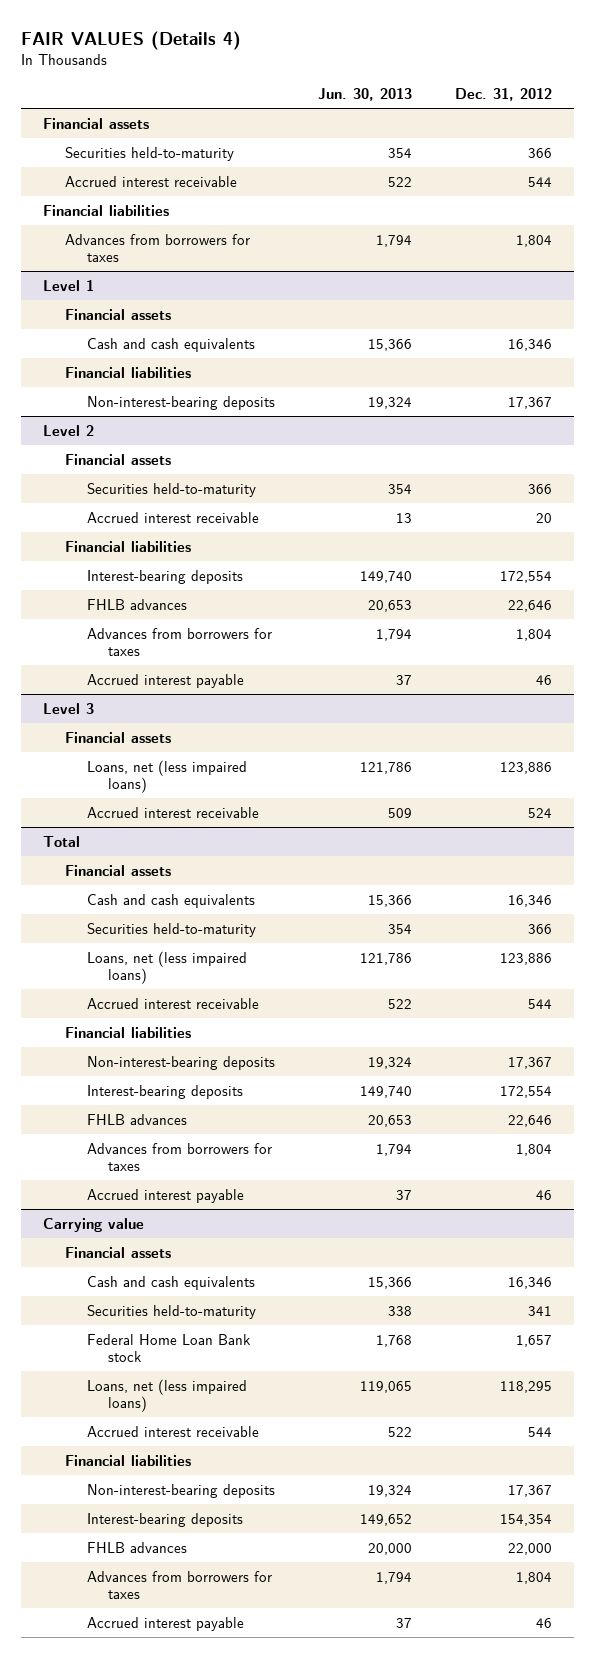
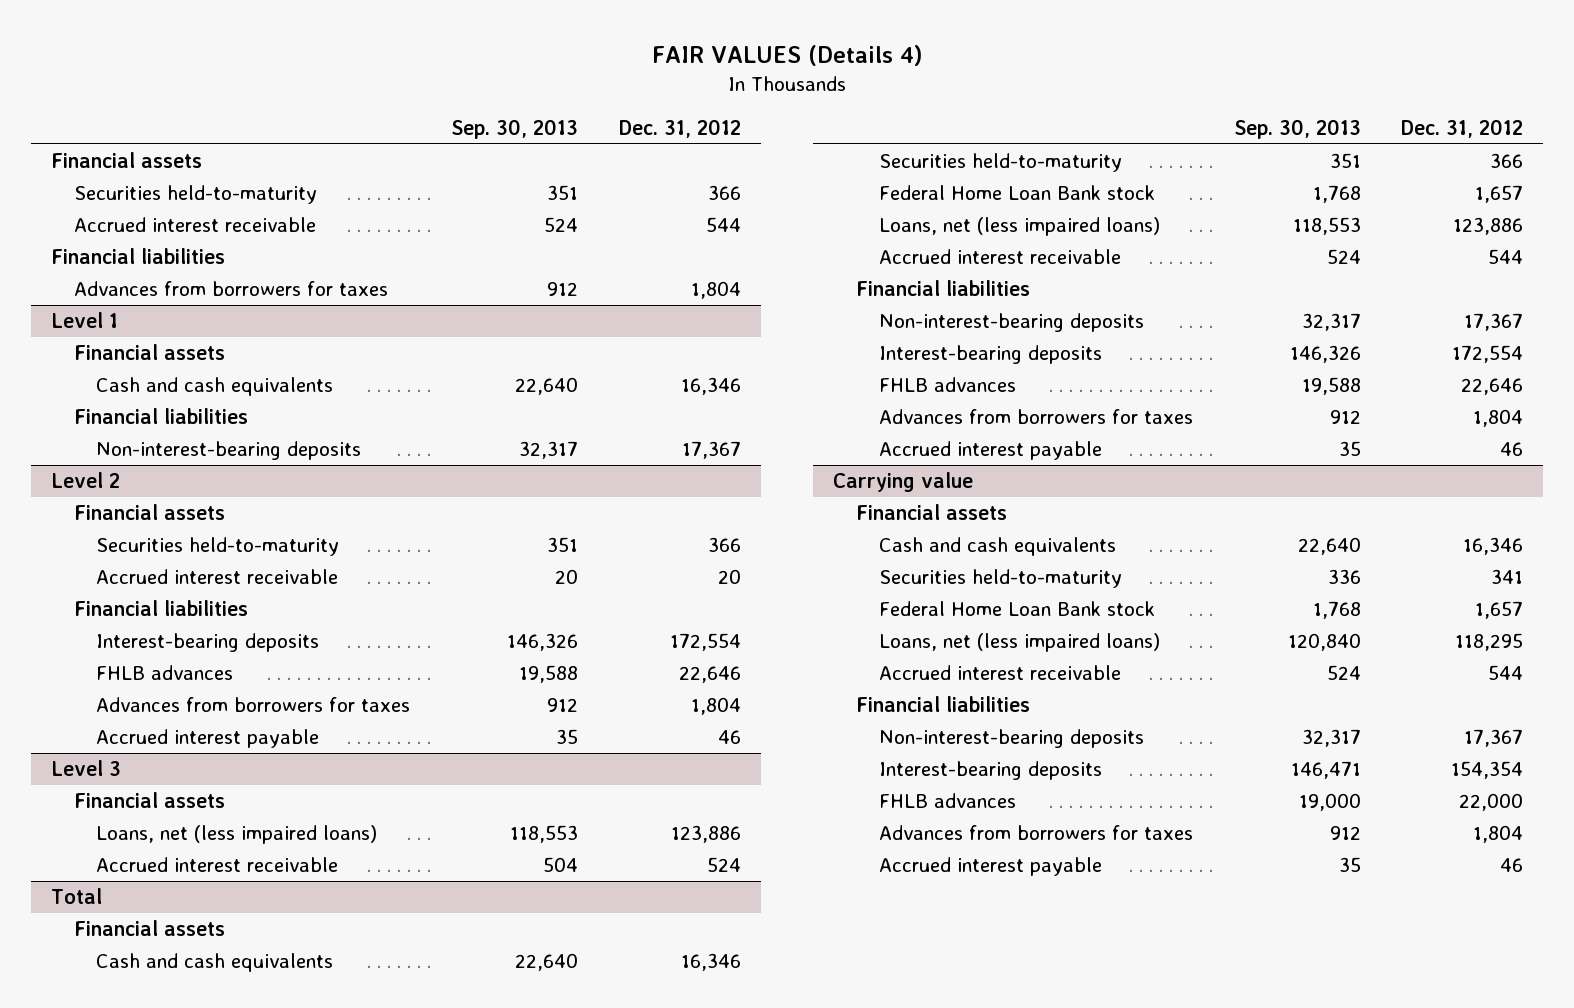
[318,88,413,102] Jun. 30, 2013 -> none
none -> [450,118,578,139] Sep. 30, 2013
none -> [878,184,1155,200] Federal Home Loan Bank stock

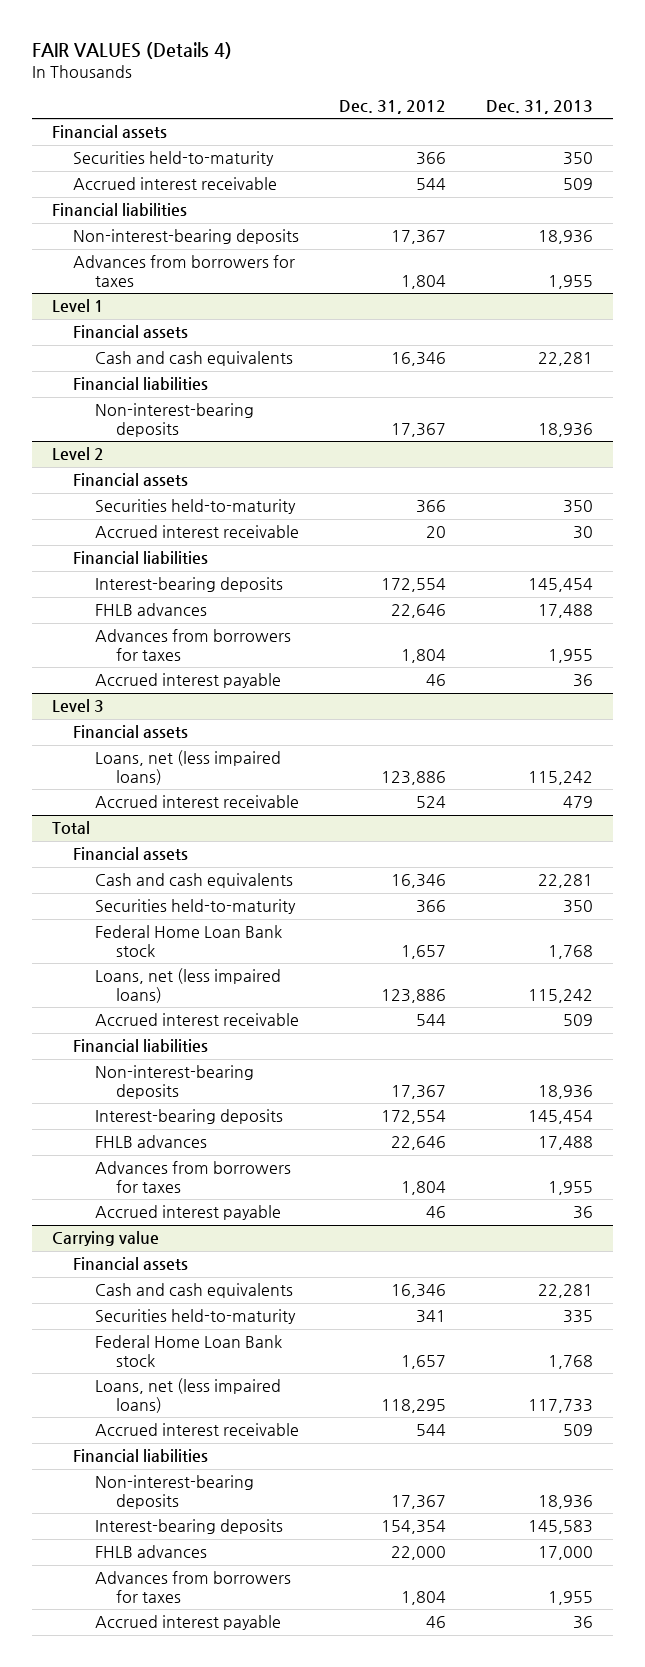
[450,118,578,139] Sep. 30, 2013 -> none
none -> [485,99,593,114] Dec. 31, 2013
none -> [73,229,300,245] Non-interest-bearing deposits

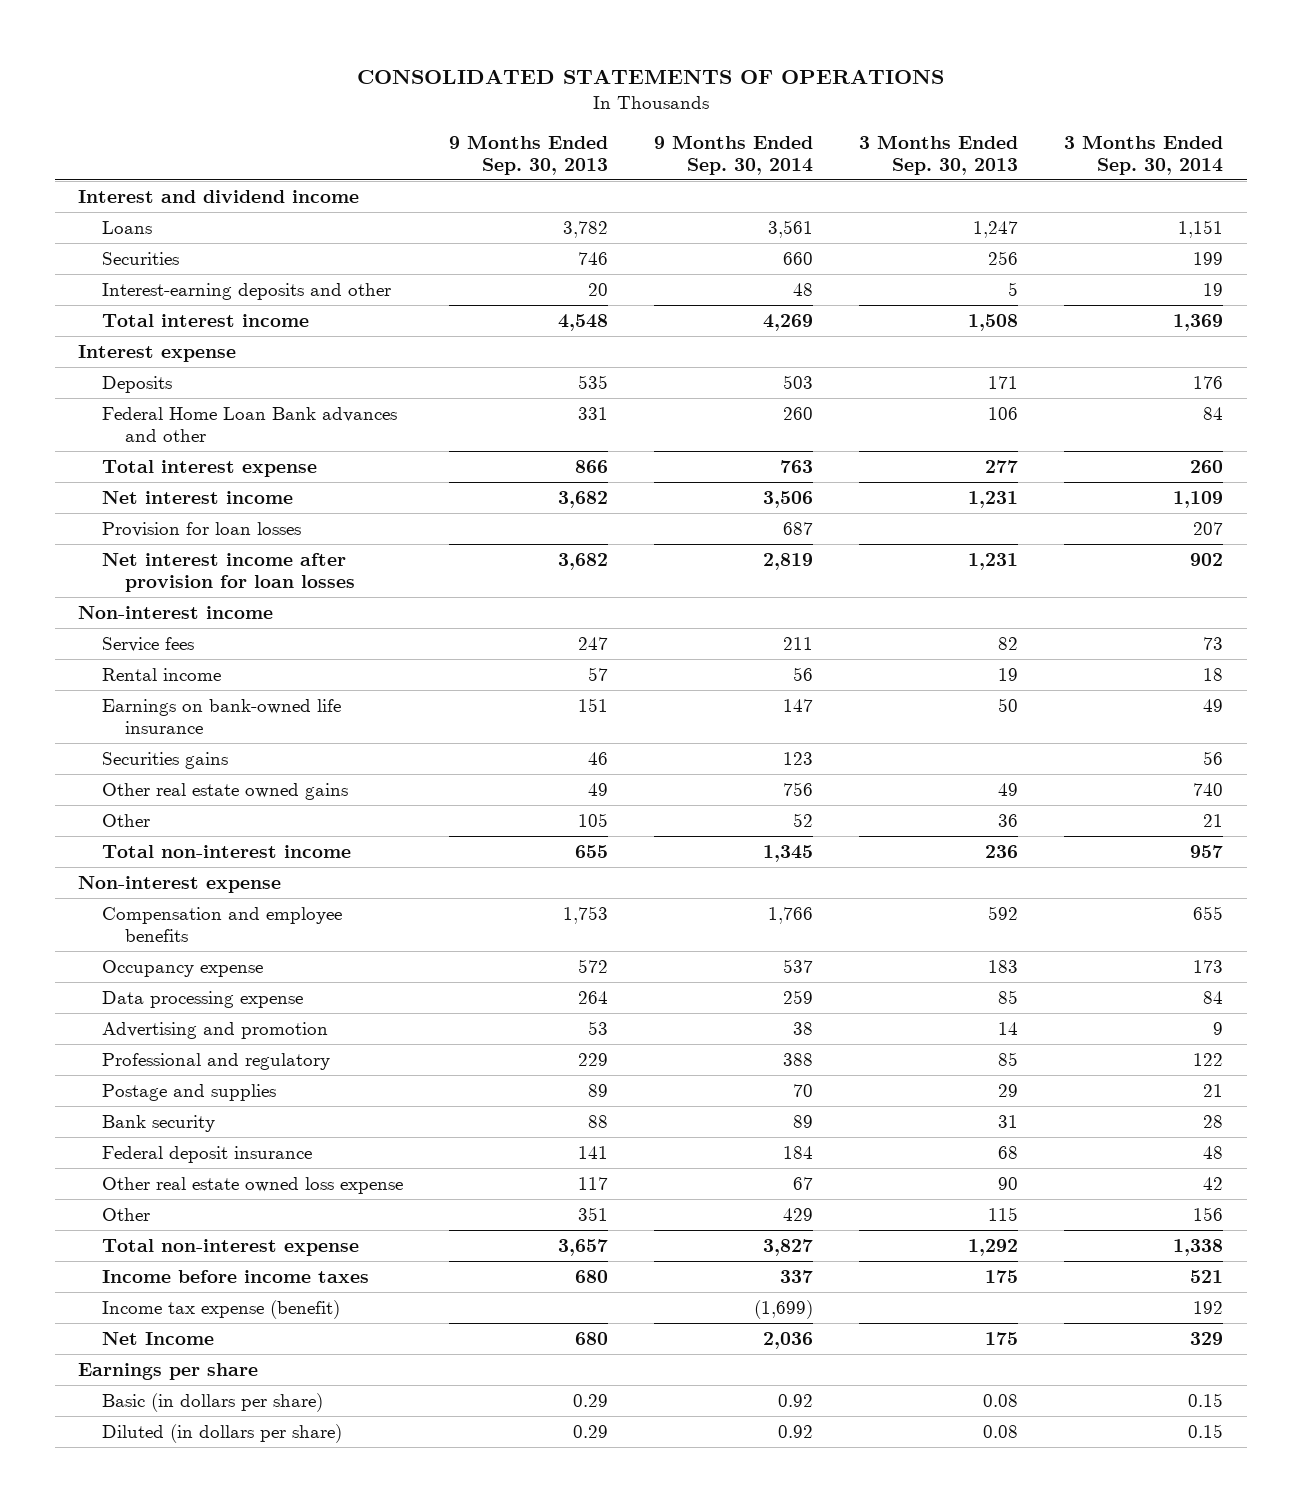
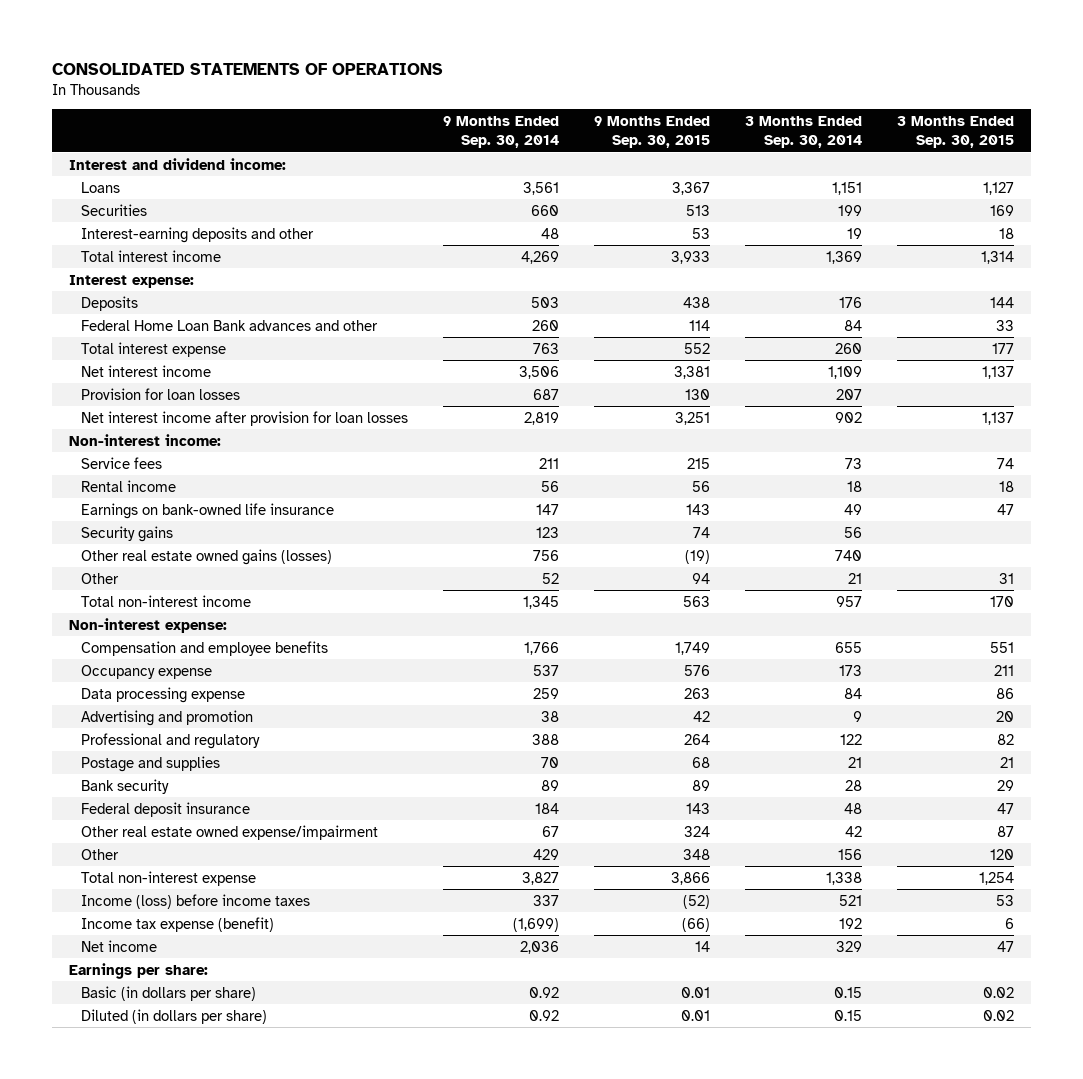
[449,134,609,175] 9 Months Ended Sep. 30, 2013 -> none
[859,134,1019,175] 3 Months Ended Sep. 30, 2013 -> none
none -> [593,116,710,148] 9 Months Ended Sep. 30, 2015
none -> [896,116,1014,148] 3 Months Ended Sep. 30, 2015
[78,189,360,203] Interest and dividend income -> [69,157,287,170] Interest and dividend income:
[78,344,237,362] Interest expense -> [69,274,195,288] Interest expense:
[78,605,274,619] Non-interest income -> [69,433,222,446] Non-interest income:
[101,751,228,769] Securities gains -> [80,525,173,542] Security gains
[101,782,348,800] Other real estate owned gains -> [80,548,332,565] Other real estate owned gains (losses)
[78,875,282,893] Non-interest expense -> [69,617,228,633] Non-interest expense:
[101,1176,403,1194] Other real estate owned loss expense -> [80,824,378,840] Other real estate owned expense/impairment
[101,1269,369,1283] Income before income taxes -> [80,893,310,909] Income (loss) before income taxes
[101,1331,214,1345] Net Income -> [80,939,157,952] Net income
[78,1362,259,1380] Earnings per share -> [69,962,209,979] Earnings per share:

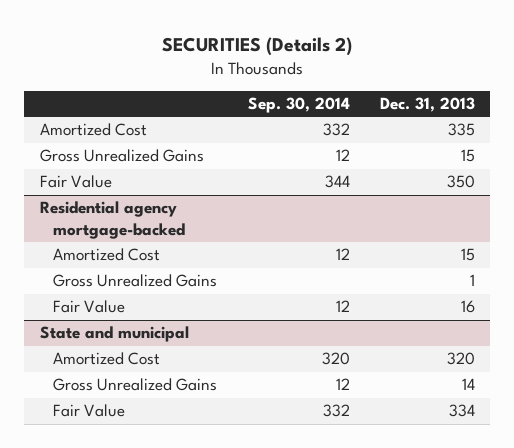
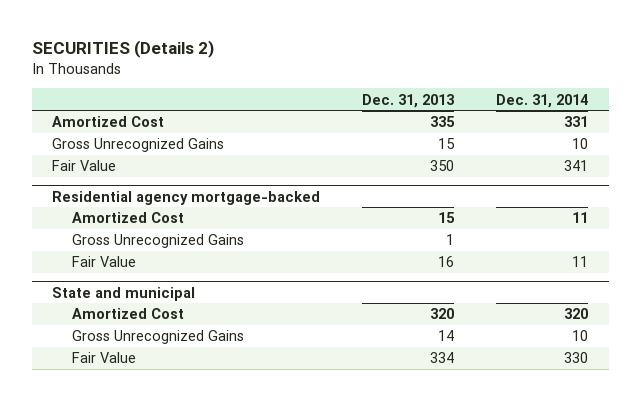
[247,97,350,114] Sep. 30, 2014 -> none
none -> [496,93,589,108] Dec. 31, 2014
[39,149,204,163] Gross Unrealized Gains -> [52,138,225,153] Gross Unrecognized Gains
[53,274,218,288] Gross Unrealized Gains -> [72,234,245,249] Gross Unrecognized Gains
[53,378,218,392] Gross Unrealized Gains -> [72,330,245,345] Gross Unrecognized Gains

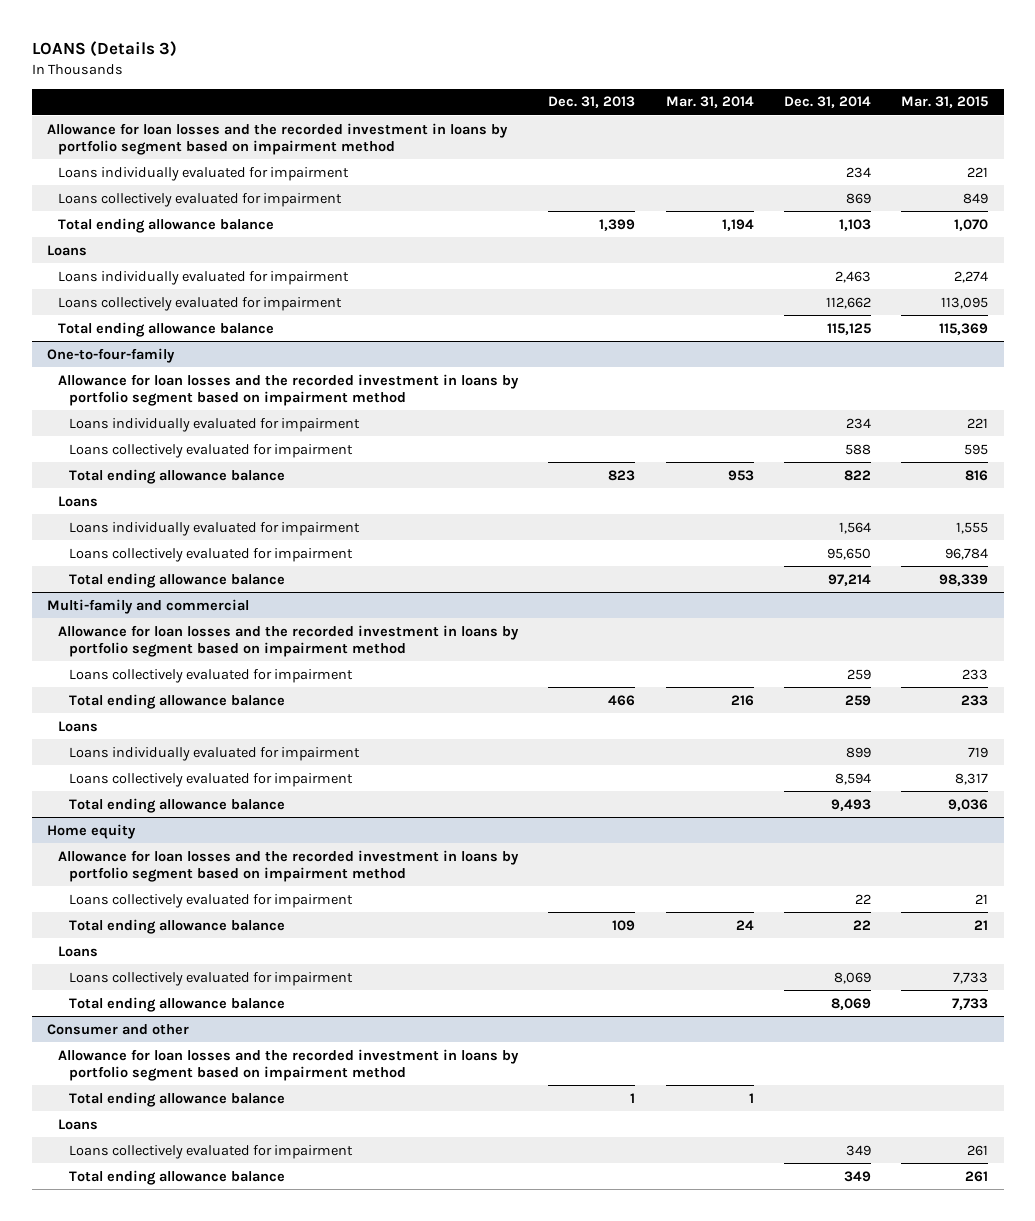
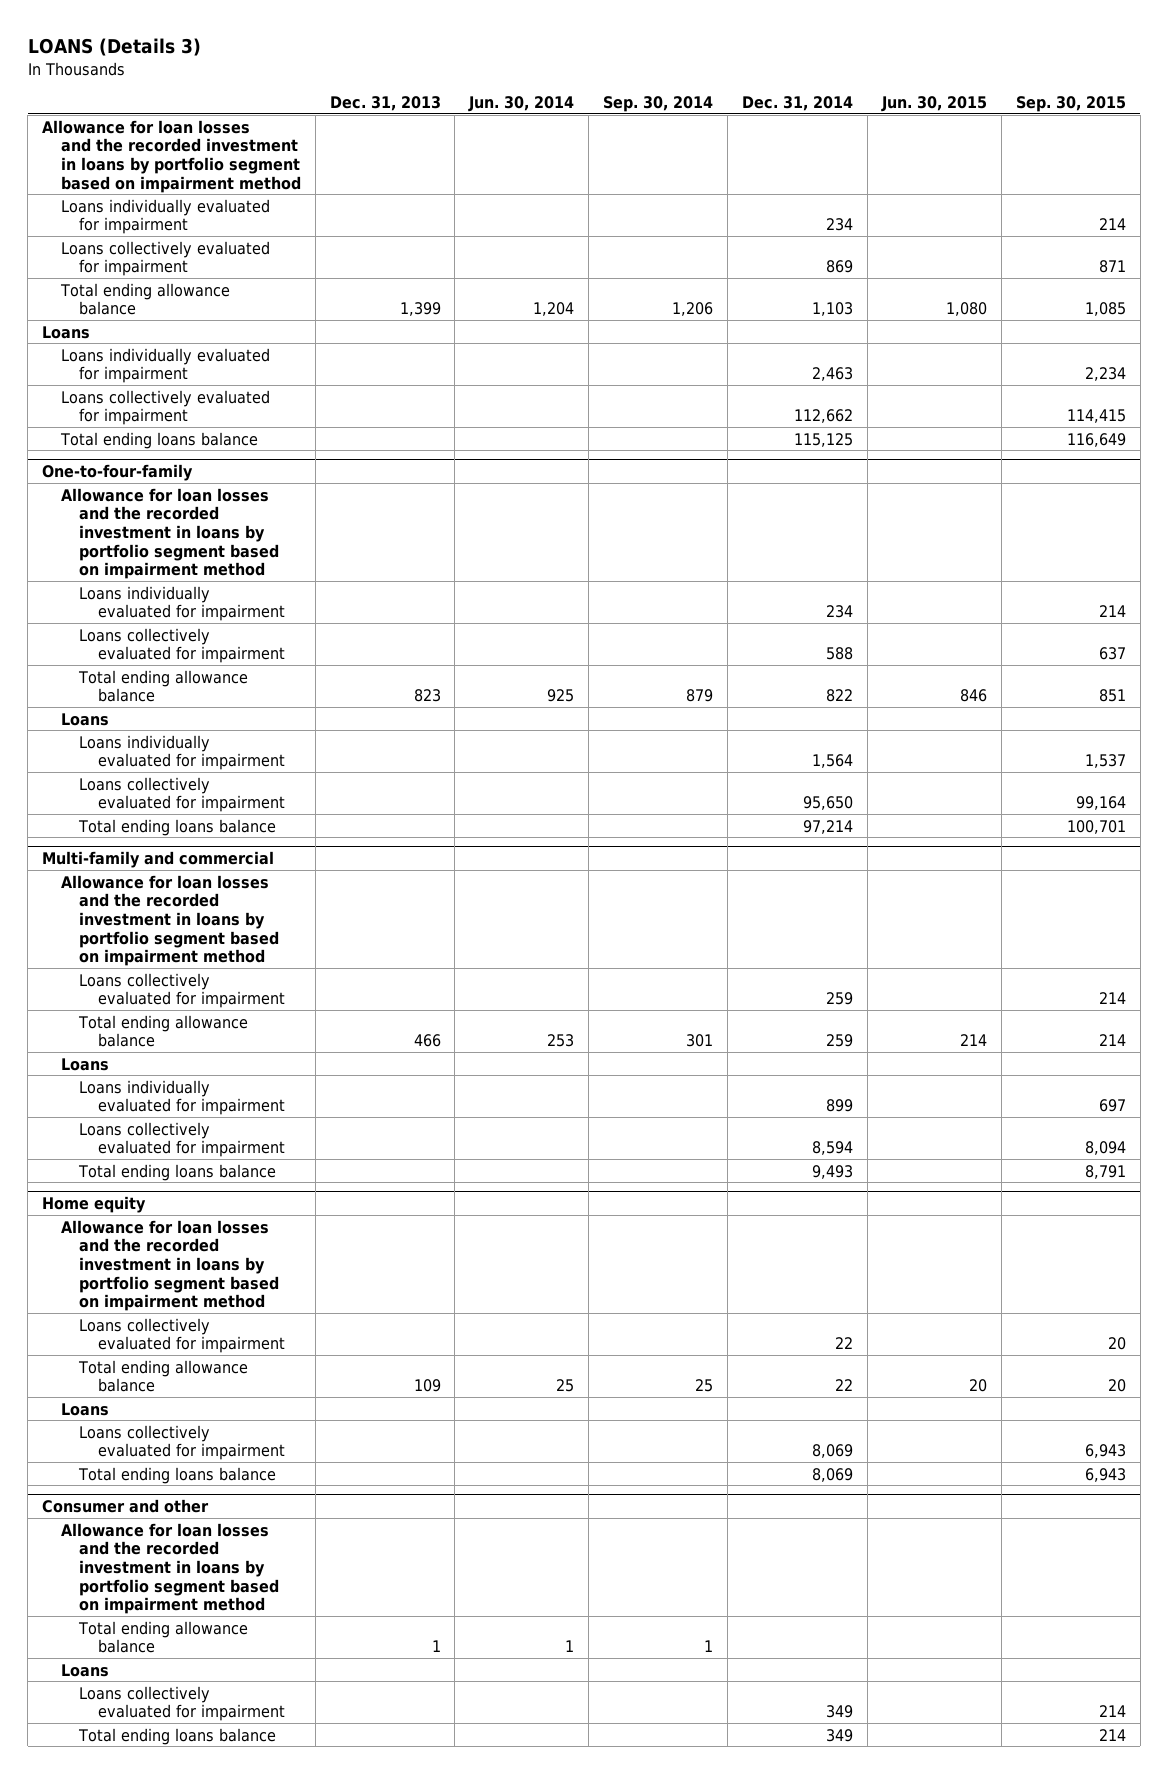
[665,96,754,109] Mar. 31, 2014 -> none
[901,96,989,109] Mar. 31, 2015 -> none
none -> [468,96,575,113] Jun. 30, 2014
none -> [603,96,714,113] Sep. 30, 2014
none -> [881,96,988,113] Jun. 30, 2015
none -> [1016,96,1127,113] Sep. 30, 2015
[57,321,274,337] Total ending allowance balance -> [59,431,258,449] Total ending loans balance
[69,572,286,588] Total ending allowance balance -> [78,818,277,836] Total ending loans balance
[69,797,286,813] Total ending allowance balance -> [78,1163,277,1181] Total ending loans balance
[69,996,286,1012] Total ending allowance balance -> [78,1466,277,1484] Total ending loans balance
[69,1169,286,1185] Total ending allowance balance -> [78,1727,277,1745] Total ending loans balance

